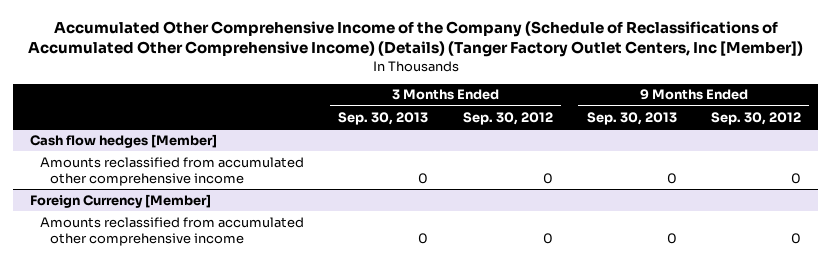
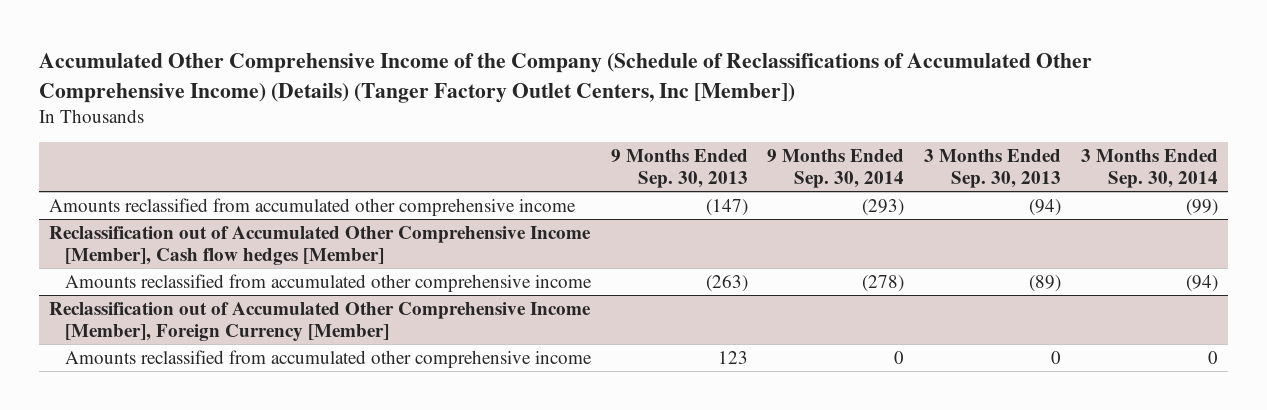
[462,111,553,125] Sep. 30, 2012 -> none
[710,111,801,125] Sep. 30, 2012 -> none
none -> [767,148,905,188] 9 Months Ended Sep. 30, 2014
none -> [1080,148,1218,188] 3 Months Ended Sep. 30, 2014
[30,133,218,148] Cash flow hedges [Member] -> none
[30,193,212,208] Foreign Currency [Member] -> none
[418,172,429,184] 0 -> [1029,198,1062,216] (94)
[666,172,677,184] 0 -> [705,198,748,216] (147)
none -> [48,225,591,265] Reclassification out of Accumulated Other Comprehensive Income [Member], Cash flow hedges [Member]
[418,232,429,244] 0 -> [1029,274,1062,292] (89)
[666,232,677,244] 0 -> [705,274,748,292] (263)
none -> [48,301,591,341] Reclassification out of Accumulated Other Comprehensive Income [Member], Foreign Currency [Member]
none -> [64,349,592,368] Amounts reclassified from accumulated other comprehensive income

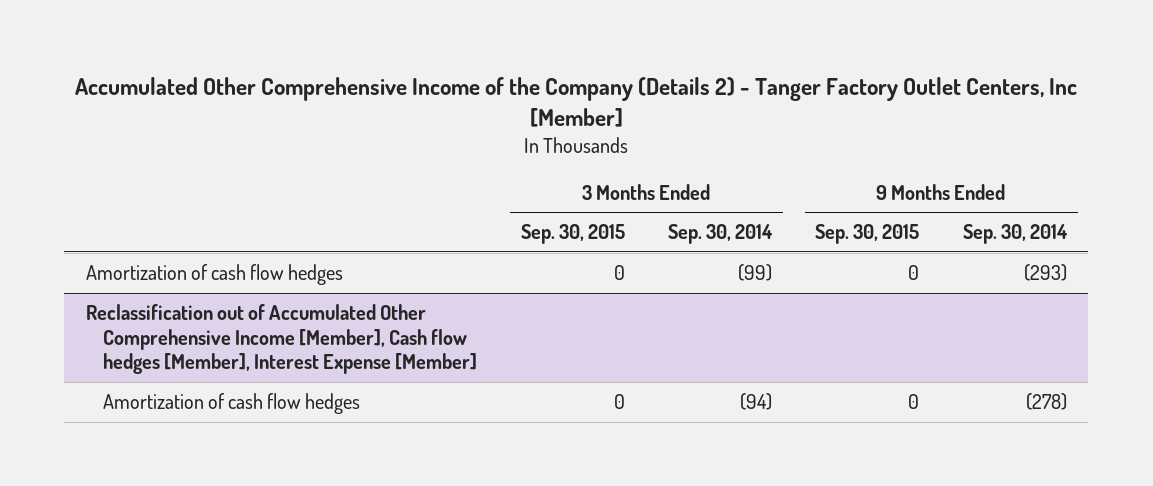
[39,53,1093,103] Accumulated Other Comprehensive Income of the Company (Schedule of Reclassifications of Accumulated Other Comprehensive Income) (Details) (Tanger Factory Outlet Centers, Inc [Member]) -> [75,77,1078,128] Accumulated Other Comprehensive Income of the Company (Details 2) - Tanger Factory Outlet Centers, Inc [Member]
[610,148,748,188] 9 Months Ended Sep. 30, 2013 -> none
[924,148,1062,188] 3 Months Ended Sep. 30, 2013 -> none
none -> [520,224,625,245] Sep. 30, 2015
none -> [815,224,920,245] Sep. 30, 2015
[48,301,591,341] Reclassification out of Accumulated Other Comprehensive Income [Member], Foreign Currency [Member] -> none
[64,349,592,368] Amounts reclassified from accumulated other comprehensive income -> none
[48,197,576,216] Amounts reclassified from accumulated other comprehensive income -> [86,264,344,286] Amortization of cash flow hedges
[48,225,591,265] Reclassification out of Accumulated Other Comprehensive Income [Member], Cash flow hedges [Member] -> [86,304,478,375] Reclassification out of Accumulated Other Comprehensive Income [Member], Cash flow hedges [Member], Interest Expense [Member]
[64,273,592,292] Amounts reclassified from accumulated other comprehensive income -> [103,393,361,415] Amortization of cash flow hedges

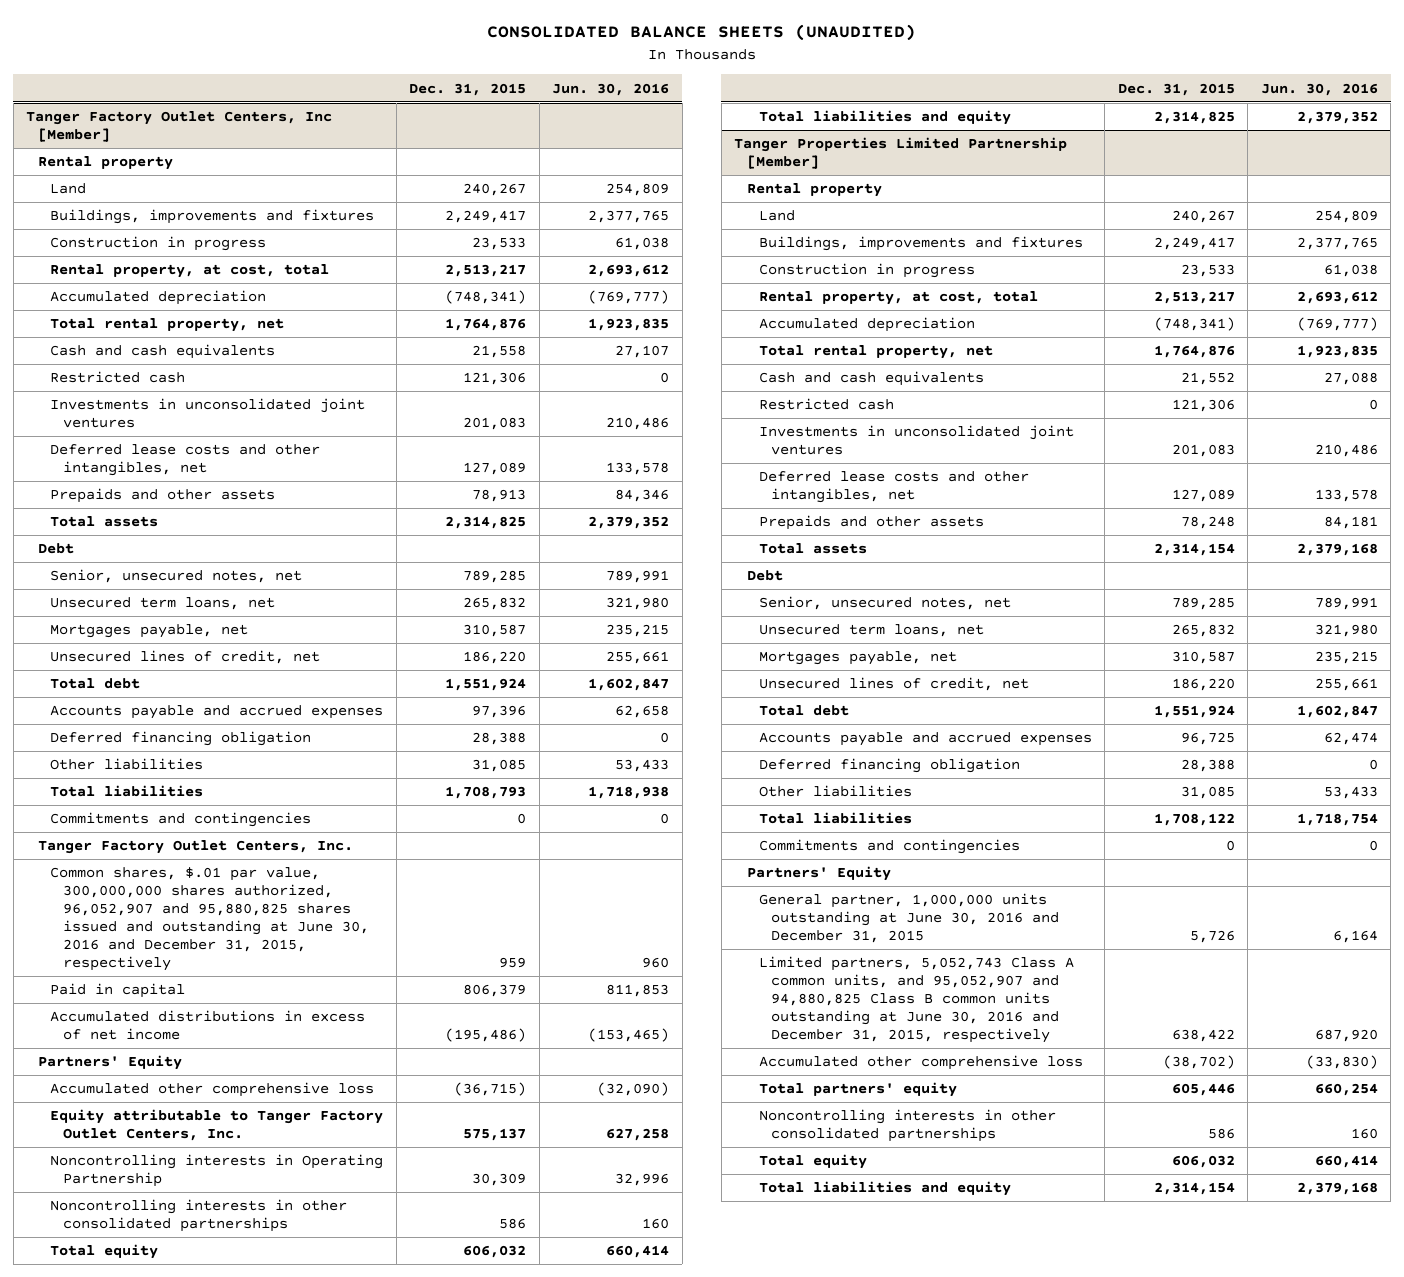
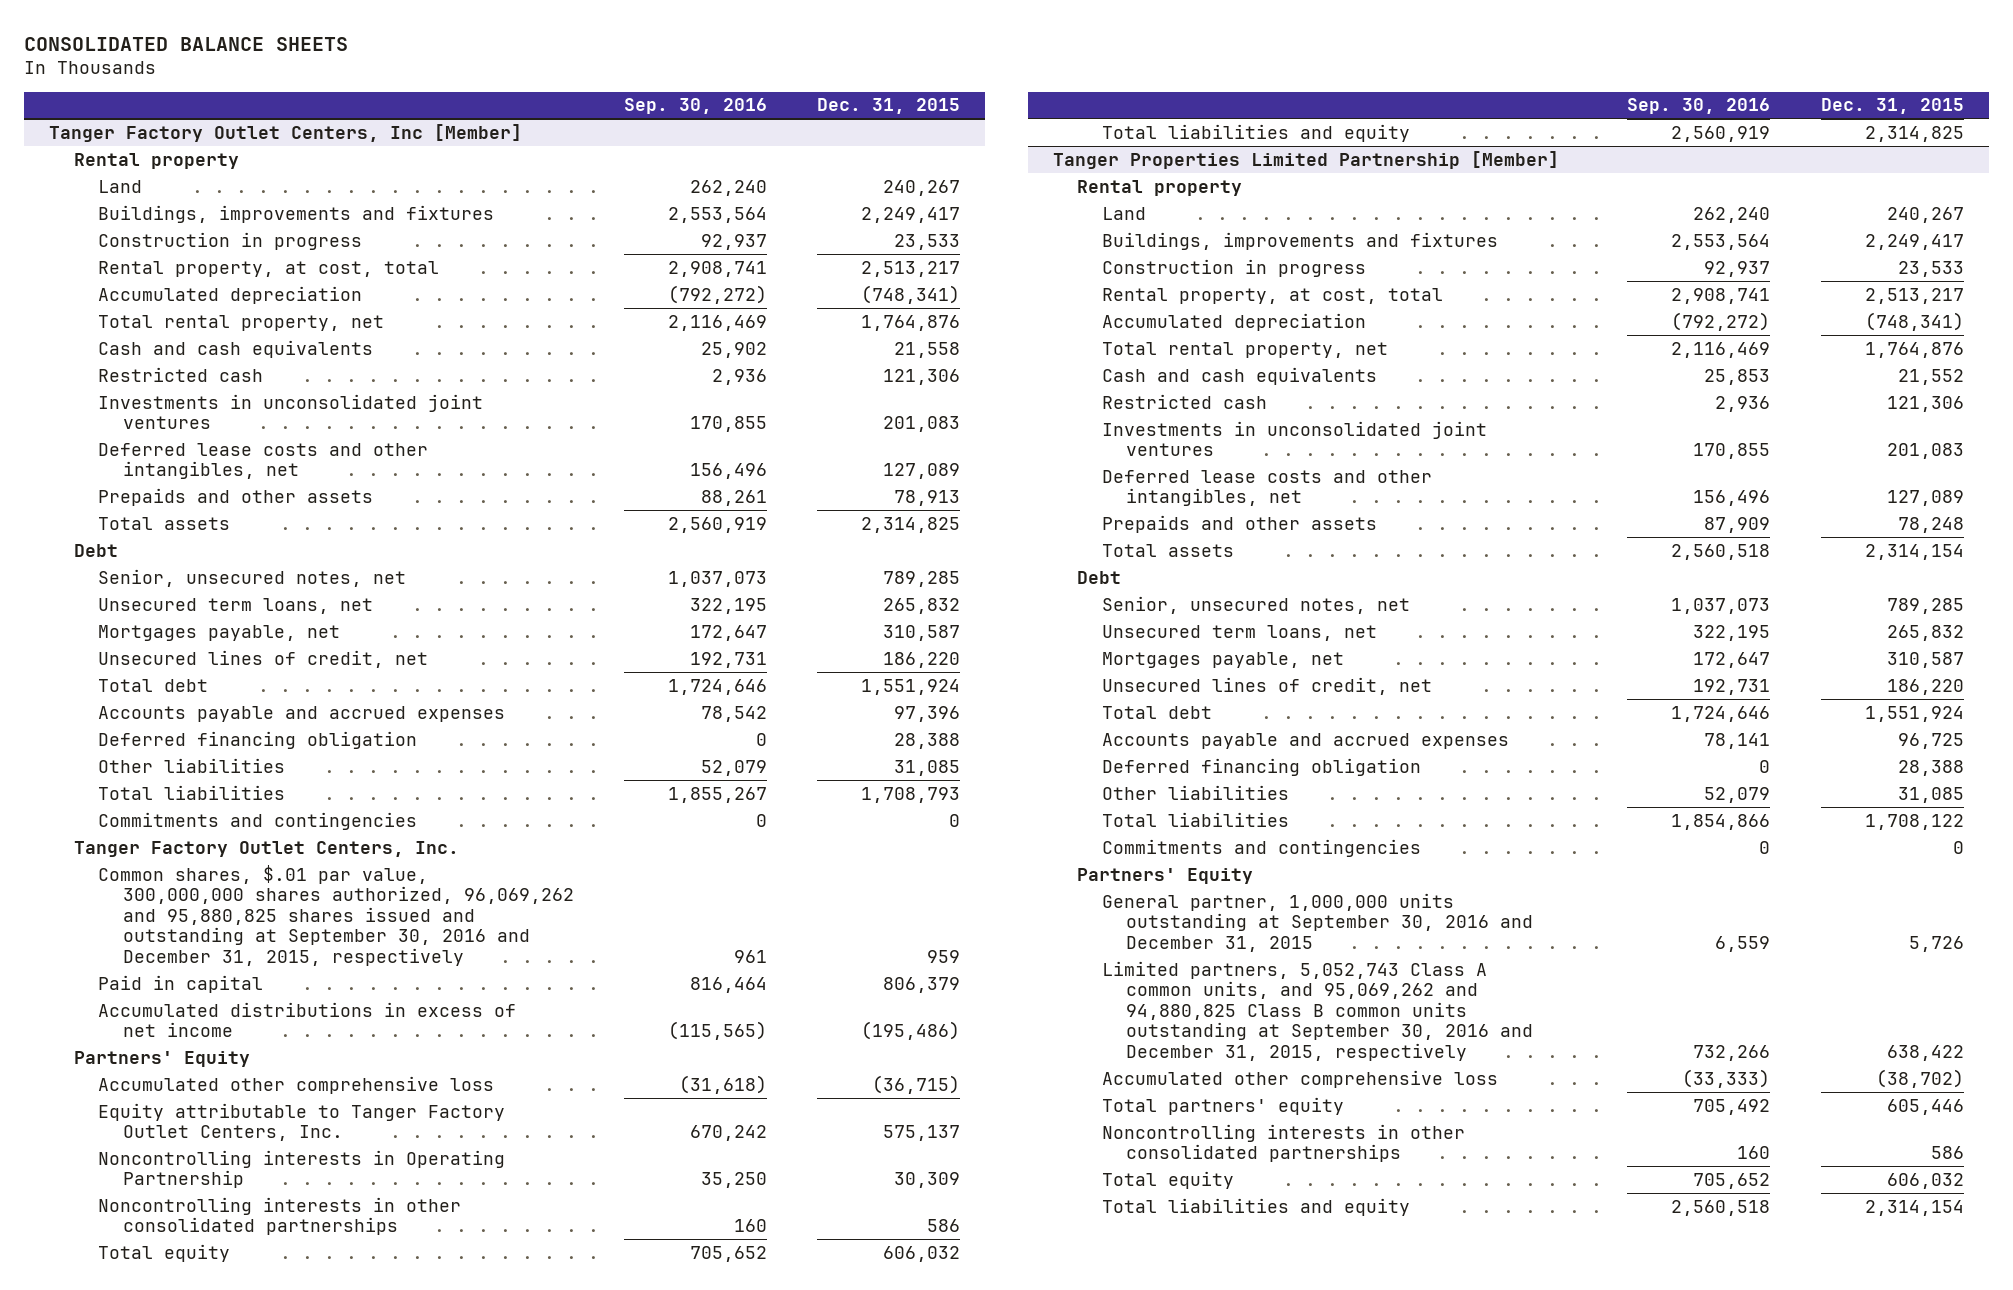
[486,24,916,42] CONSOLIDATED BALANCE SHEETS (UNAUDITED) -> [24,36,349,51] CONSOLIDATED BALANCE SHEETS
[552,82,670,96] Jun. 30, 2016 -> none
none -> [623,98,767,115] Sep. 30, 2016
[50,867,369,972] Common shares, $.01 par value, 300,000,000 shares authorized, 96,052,907 and 95,880,825 shares issued and outstanding at June 30, 2016 and December 31, 2015, respectively -> [98,864,574,966] Common shares, $.01 par value, 300,000,000 shares authorized, 96,069,262 and 95,880,825 shares issued and outstanding at September 30, 2016 and December 31, 2015, respectively
[758,893,1059,944] General partner, 1,000,000 units outstanding at June 30, 2016 and December 31, 2015 -> [1101,892,1534,952] General partner, 1,000,000 units outstanding at September 30, 2016 and December 31, 2015
[758,956,1074,1044] Limited partners, 5,052,743 Class A common units, and 95,052,907 and 94,880,825 Class B common units outstanding at June 30, 2016 and December 31, 2015, respectively -> [1101,960,1534,1061] Limited partners, 5,052,743 Class A common units, and 95,069,262 and 94,880,825 Class B common units outstanding at September 30, 2016 and December 31, 2015, respectively

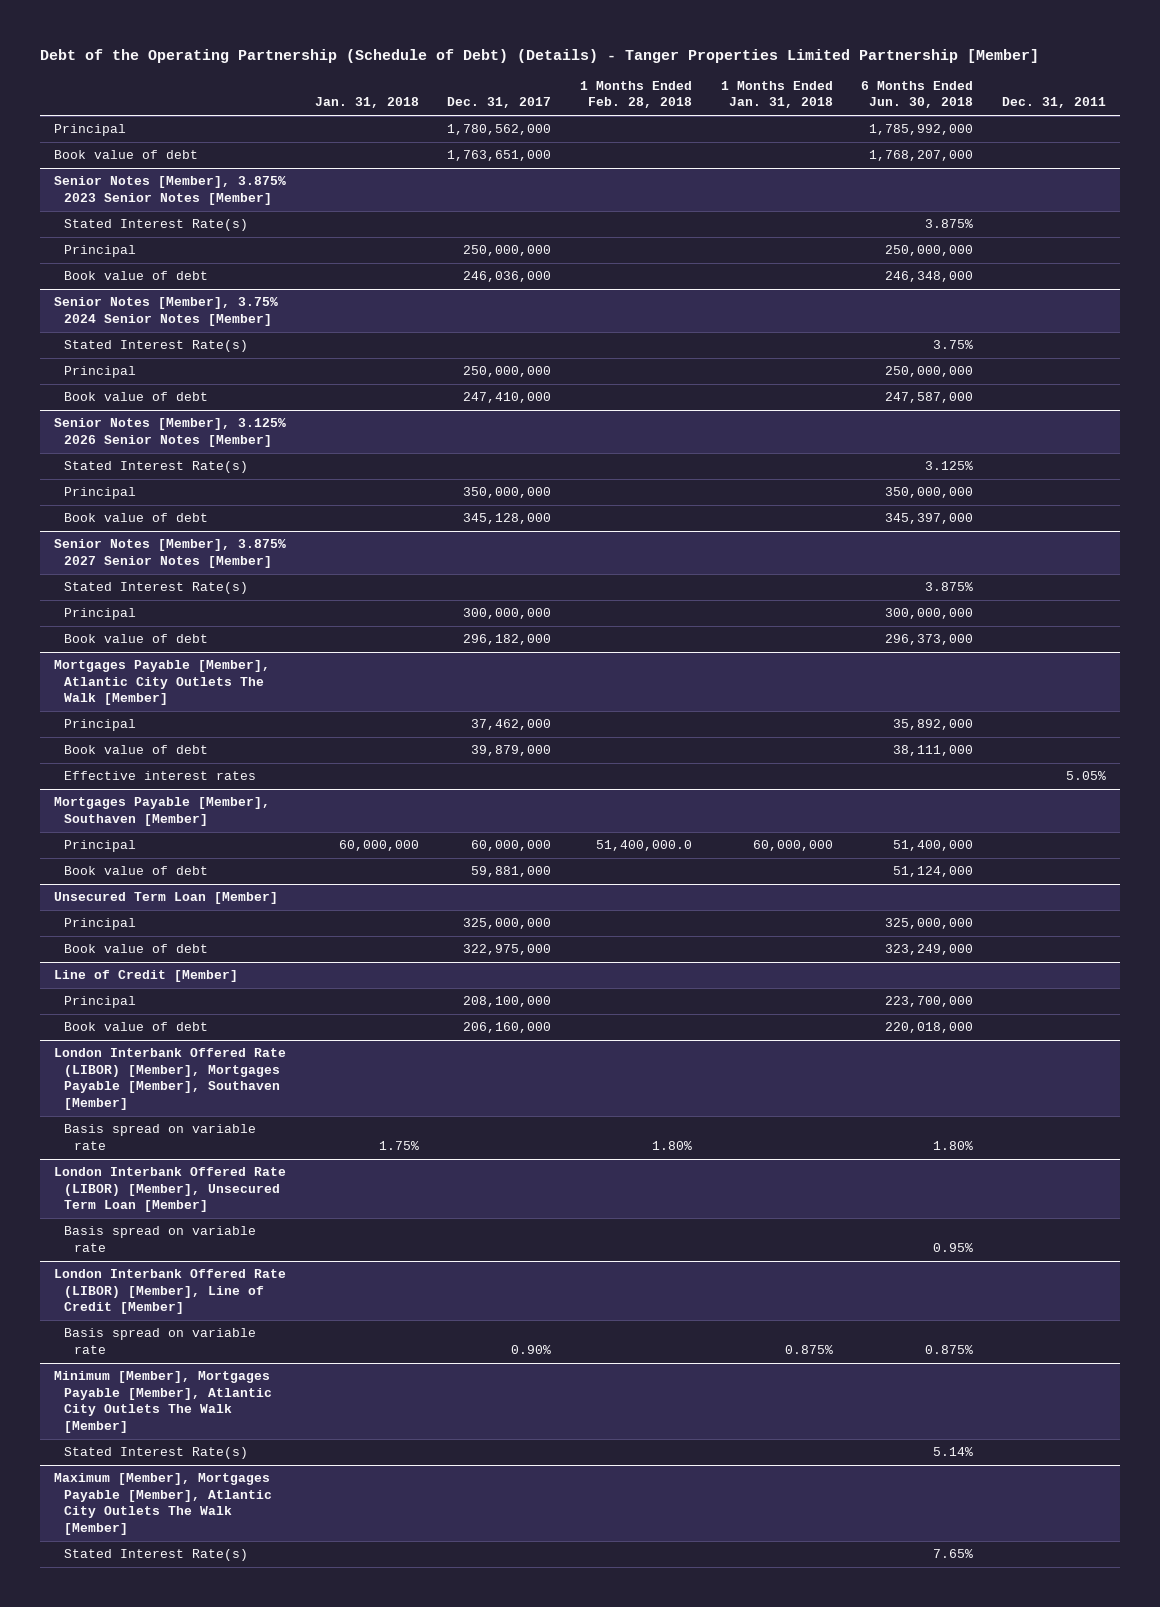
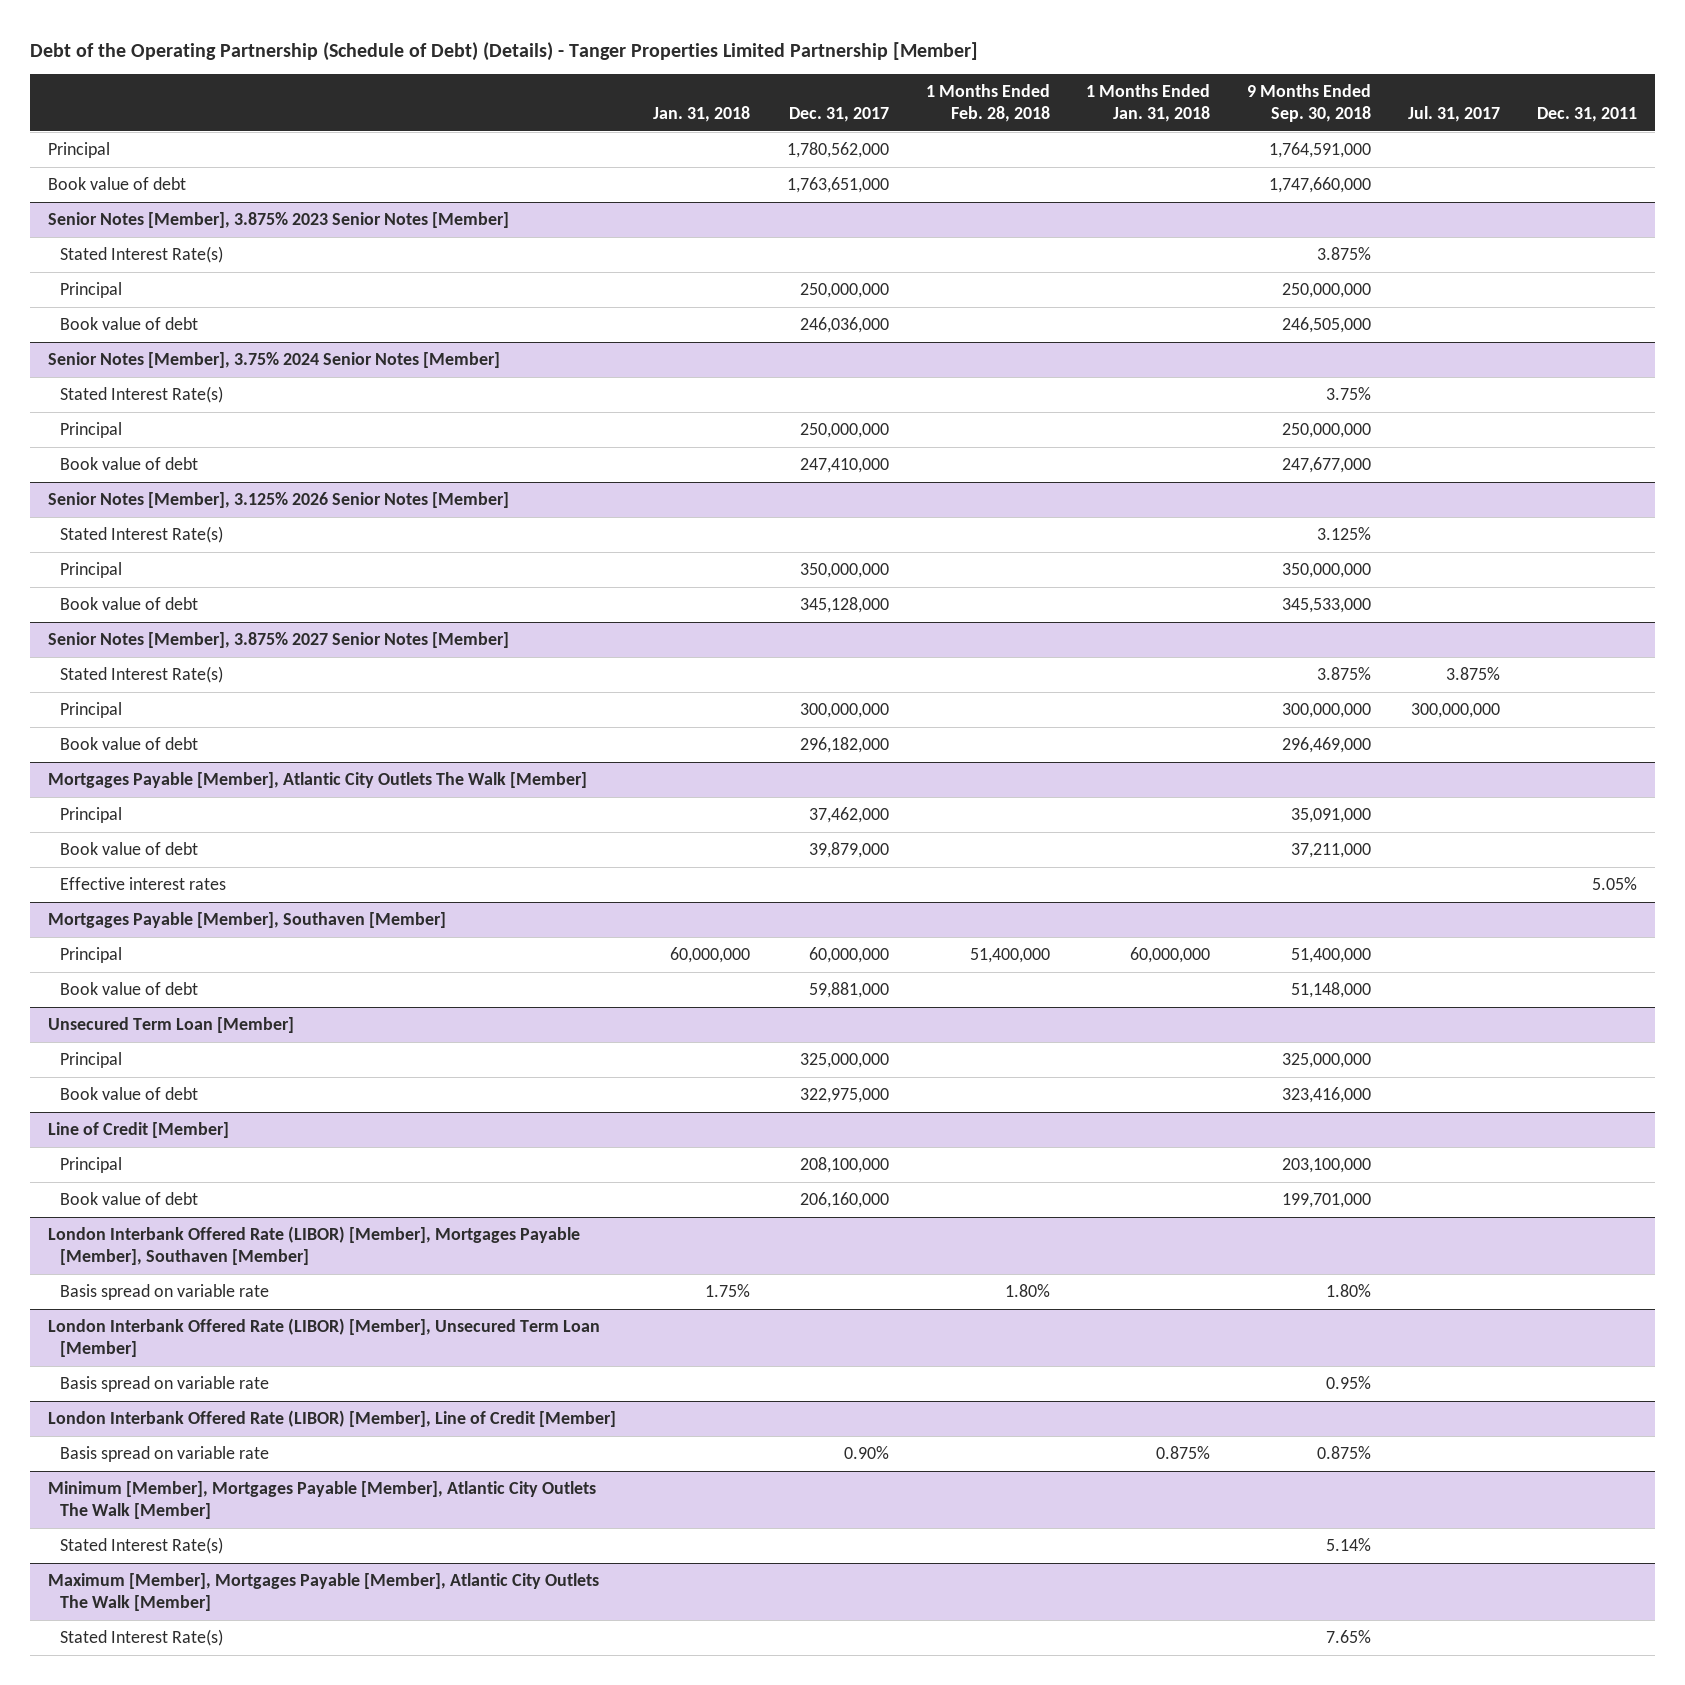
[861,81,974,109] 6 Months Ended Jun. 30, 2018 -> none
none -> [1247,84,1372,122] 9 Months Ended Sep. 30, 2018
none -> [1408,105,1501,122] Jul. 31, 2017
[595,840,692,852] 51,400,000.0 -> [969,948,1050,964] 51,400,000

